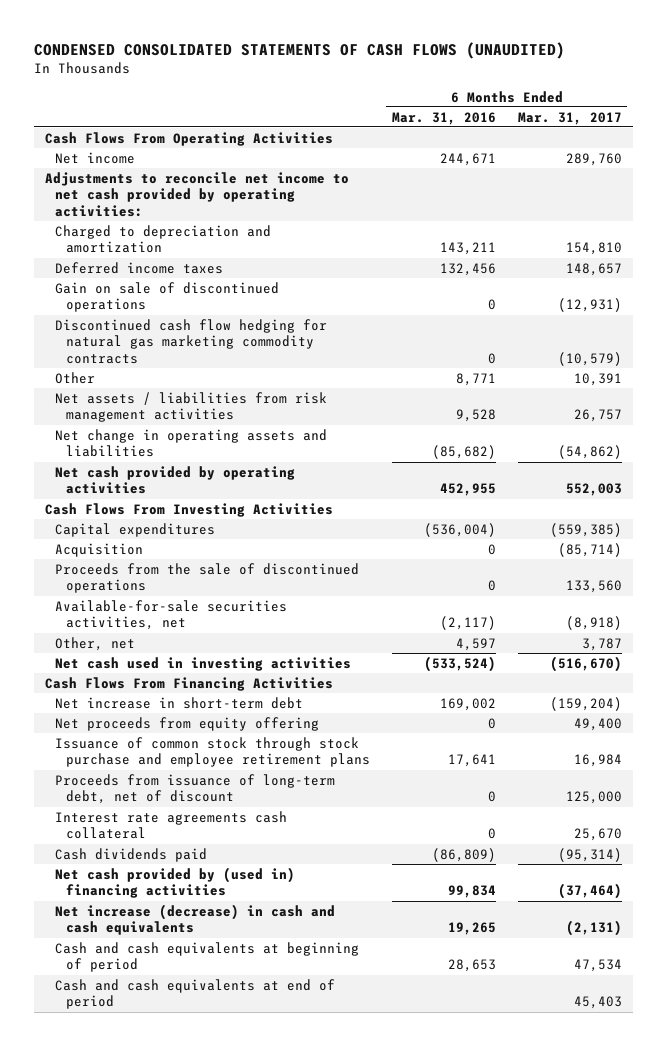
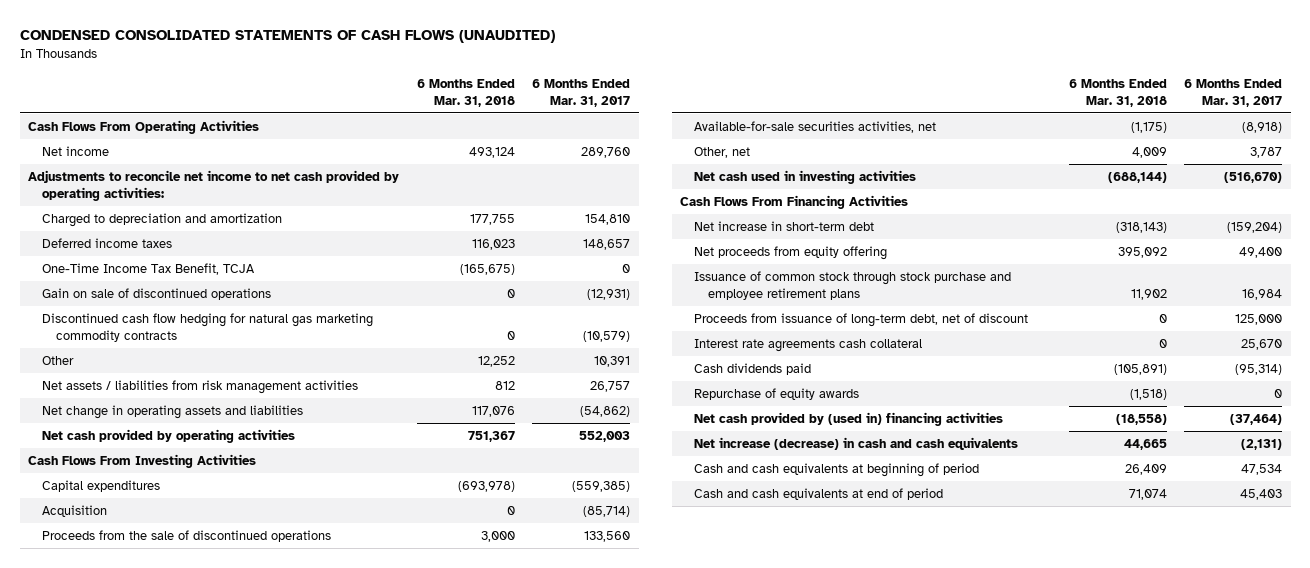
[391,111,496,125] Mar. 31, 2016 -> none
none -> [416,78,515,107] 6 Months Ended Mar. 31, 2018
none -> [42,262,256,275] One-Time Income Tax Benefit, TCJA
none -> [694,387,860,400] Repurchase of equity awards

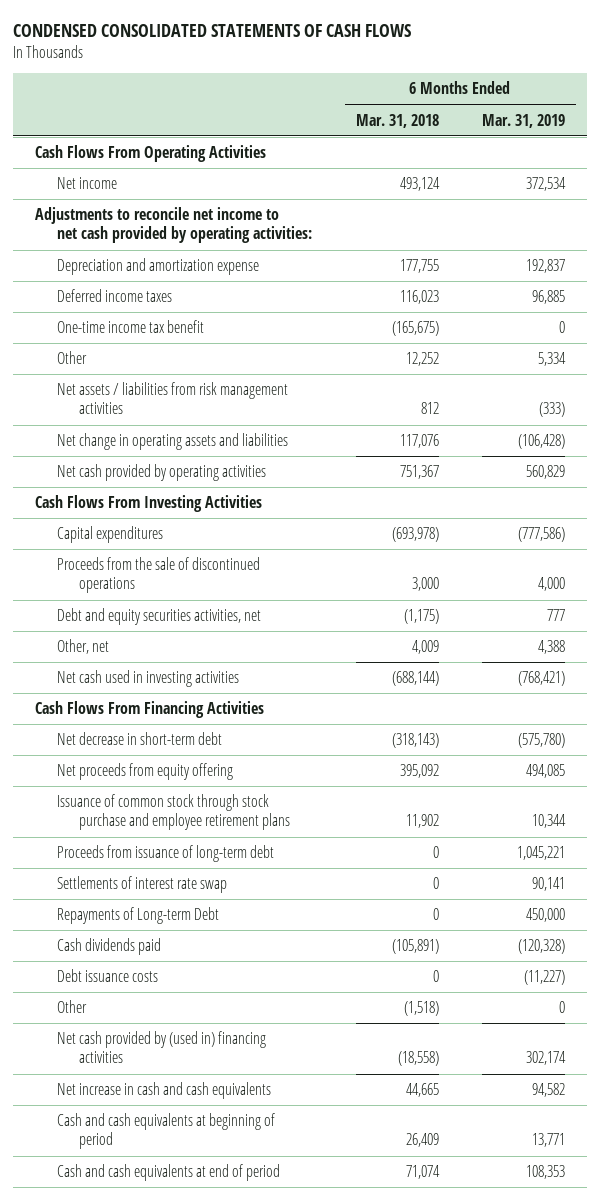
[19,29,555,43] CONDENSED CONSOLIDATED STATEMENTS OF CASH FLOWS (UNAUDITED) -> [12,23,411,37] CONDENSED CONSOLIDATED STATEMENTS OF CASH FLOWS
[532,78,631,107] 6 Months Ended Mar. 31, 2017 -> none
none -> [482,113,566,128] Mar. 31, 2019
[42,212,283,227] Charged to depreciation and amortization -> [56,258,259,276] Depreciation and amortization expense
[42,287,272,300] Gain on sale of discontinued operations -> none
[42,312,374,342] Discontinued cash flow hedging for natural gas marketing commodity contracts -> none
[42,262,256,275] One-Time Income Tax Benefit, TCJA -> [56,320,204,334] One-time income tax benefit
[42,504,108,517] Acquisition -> none
[694,120,937,133] Available-for-sale securities activities, net -> [56,608,261,626] Debt and equity securities activities, net
[694,220,875,231] Net increase in short-term debt -> [56,732,222,746] Net decrease in short-term debt
[694,338,923,352] Interest rate agreements cash collateral -> none
[694,312,1029,327] Proceeds from issuance of long-term debt, net of discount -> [56,845,274,863] Proceeds from issuance of long-term debt
none -> [56,876,227,894] Settlements of interest rate swap
none -> [56,907,219,925] Repayments of Long-term Debt
none -> [56,969,158,983] Debt issuance costs
[694,387,860,400] Repurchase of equity awards -> [56,1000,87,1014] Other
[694,436,1019,450] Net increase (decrease) in cash and cash equivalents -> [56,1082,271,1100] Net increase in cash and cash equivalents

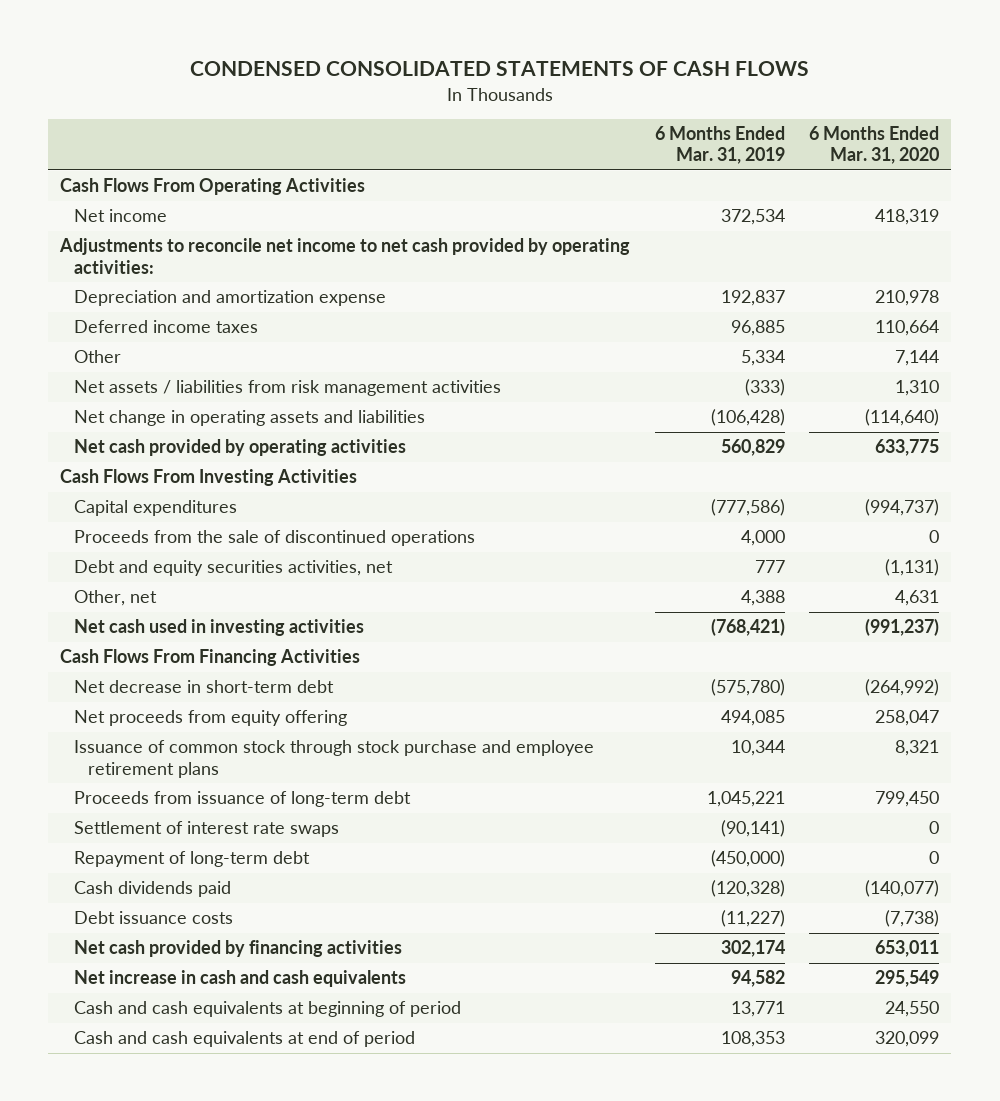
[355,113,439,128] Mar. 31, 2018 -> none
none -> [809,125,940,165] 6 Months Ended Mar. 31, 2020
[56,320,204,334] One-time income tax benefit -> none
[56,876,227,894] Settlements of interest rate swap -> [74,821,340,838] Settlement of interest rate swaps
[532,877,566,892] 90,141 -> [720,820,785,838] (90,141)
[56,907,219,925] Repayments of Long-term Debt -> [74,851,311,868] Repayment of long-term debt
[526,908,566,923] 450,000 -> [710,850,785,868] (450,000)
[56,1000,87,1014] Other -> none
[56,1031,266,1064] Net cash provided by (used in) financing activities -> [74,940,403,958] Net cash provided by financing activities

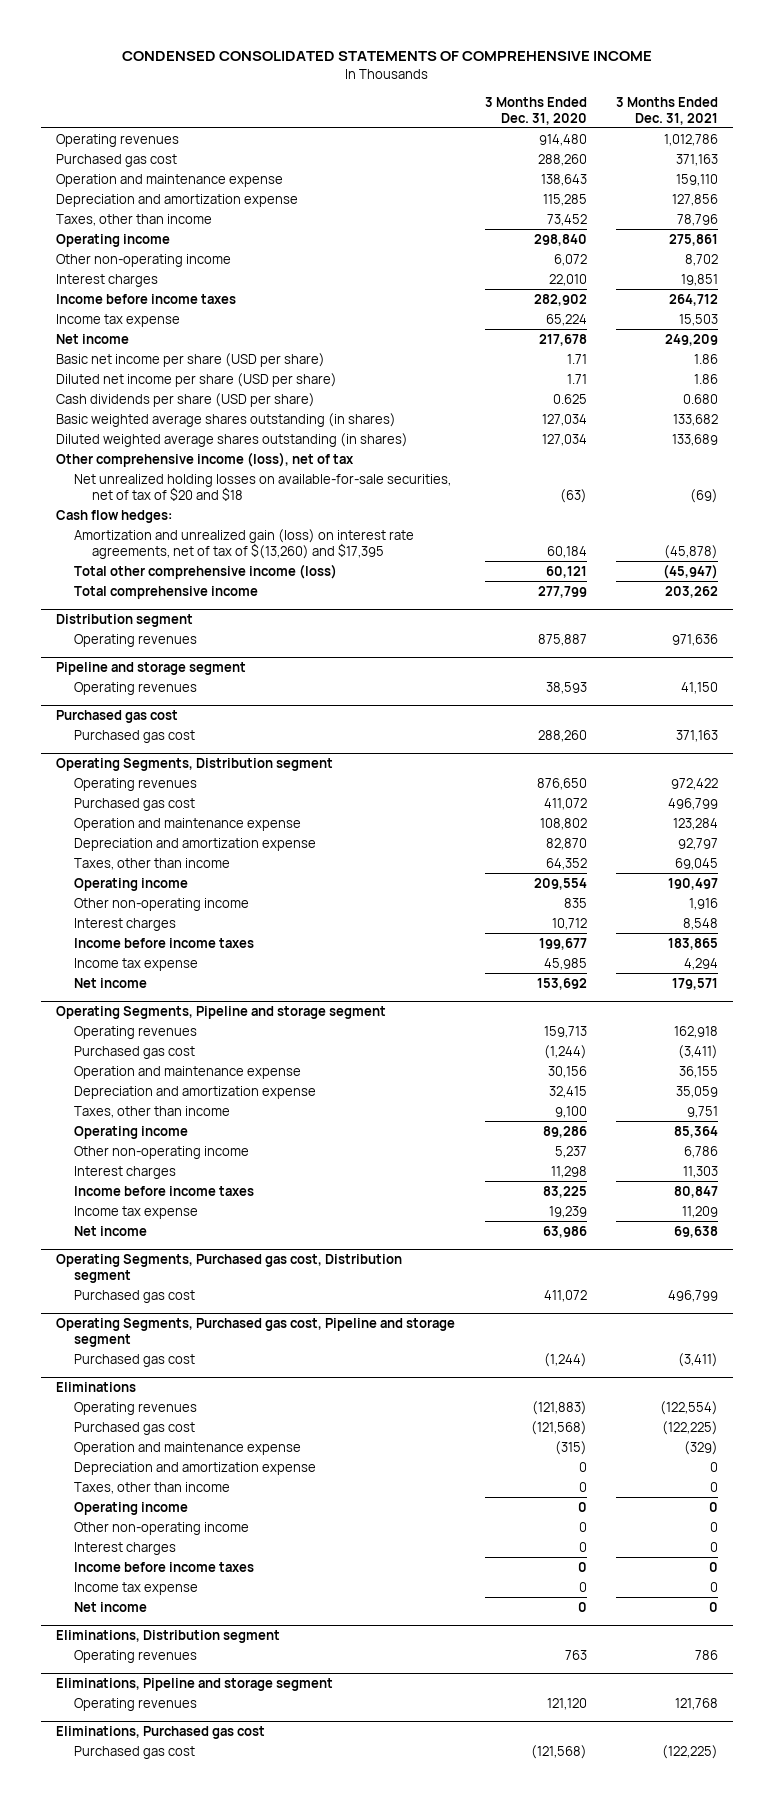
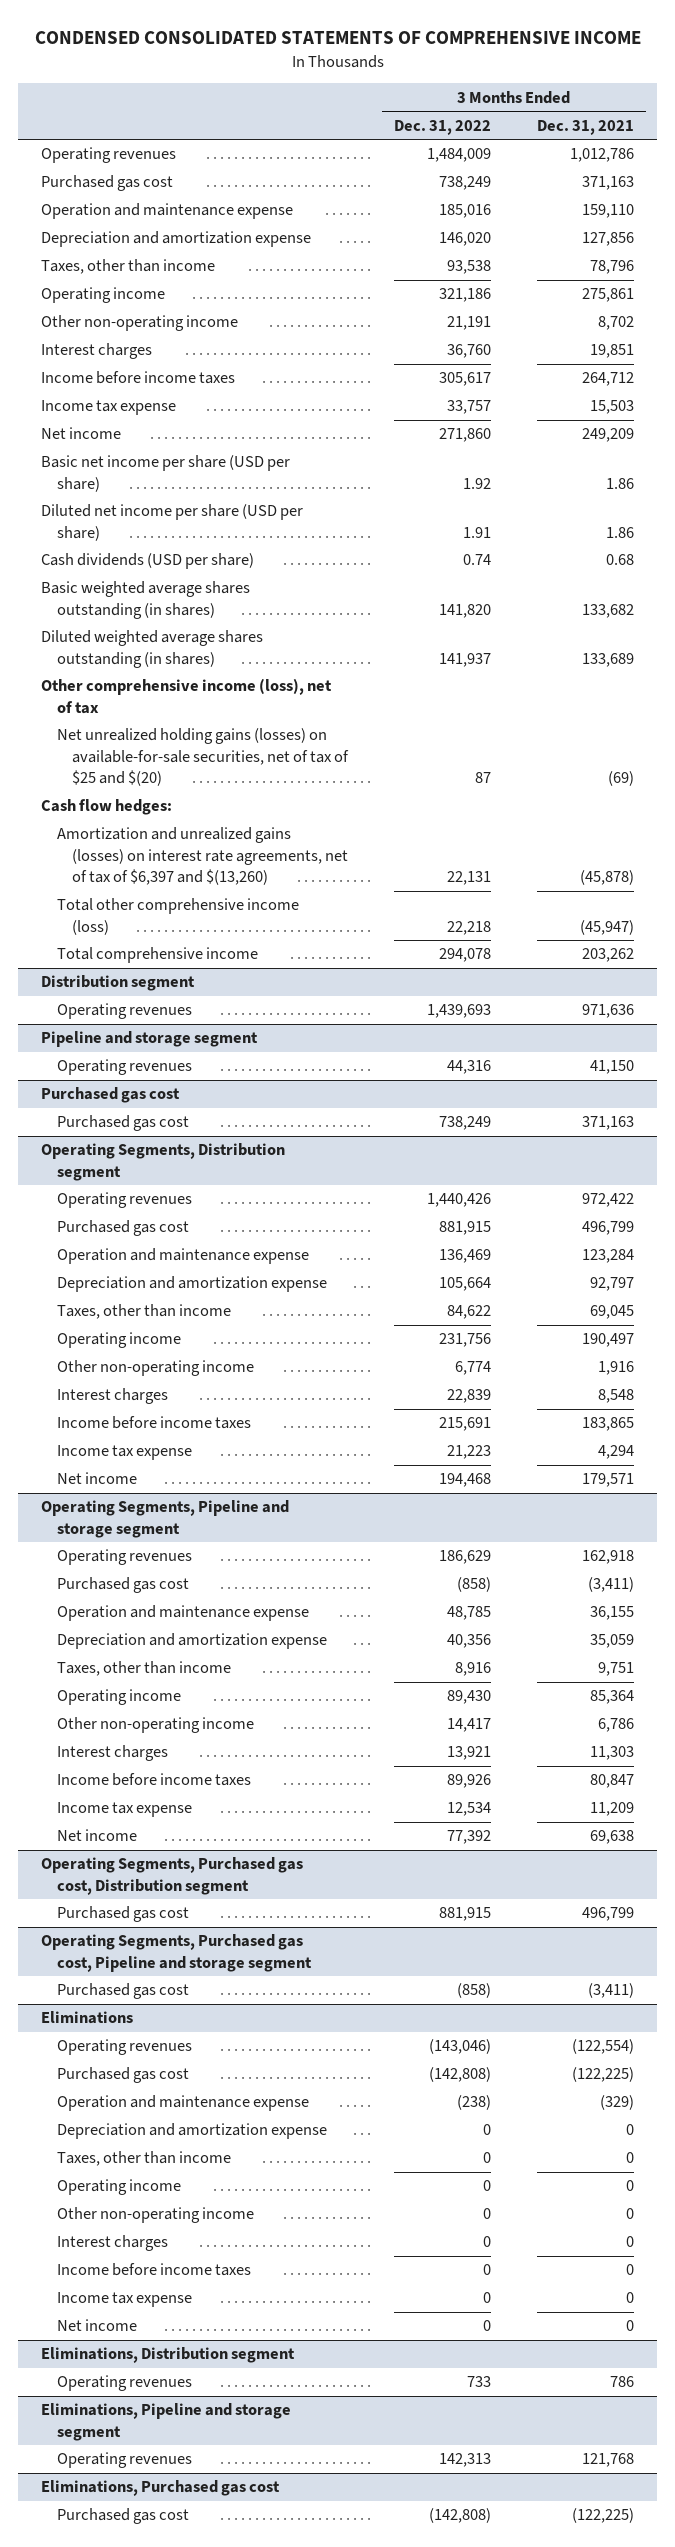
[484,96,587,125] 3 Months Ended Dec. 31, 2020 -> none
none -> [393,119,491,135] Dec. 31, 2022
[55,392,315,407] Cash dividends per share (USD per share) -> [41,553,255,570] Cash dividends (USD per share)
[683,393,719,404] 0.680 -> [606,554,635,566] 0.68
[73,473,451,501] Net unrealized holding losses on available-for-sale securities, net of tax of $20 and $18 -> [56,728,349,787] Net unrealized holding gains (losses) on available-for-sale securities, net of tax of $25 and $(20)
[73,528,414,559] Amortization and unrealized gain (loss) on interest rate agreements, net of tax of $(13,260) and $17,395 -> [56,827,348,886] Amortization and unrealized gains (losses) on interest rate agreements, net of tax of $6,397 and $(13,260)

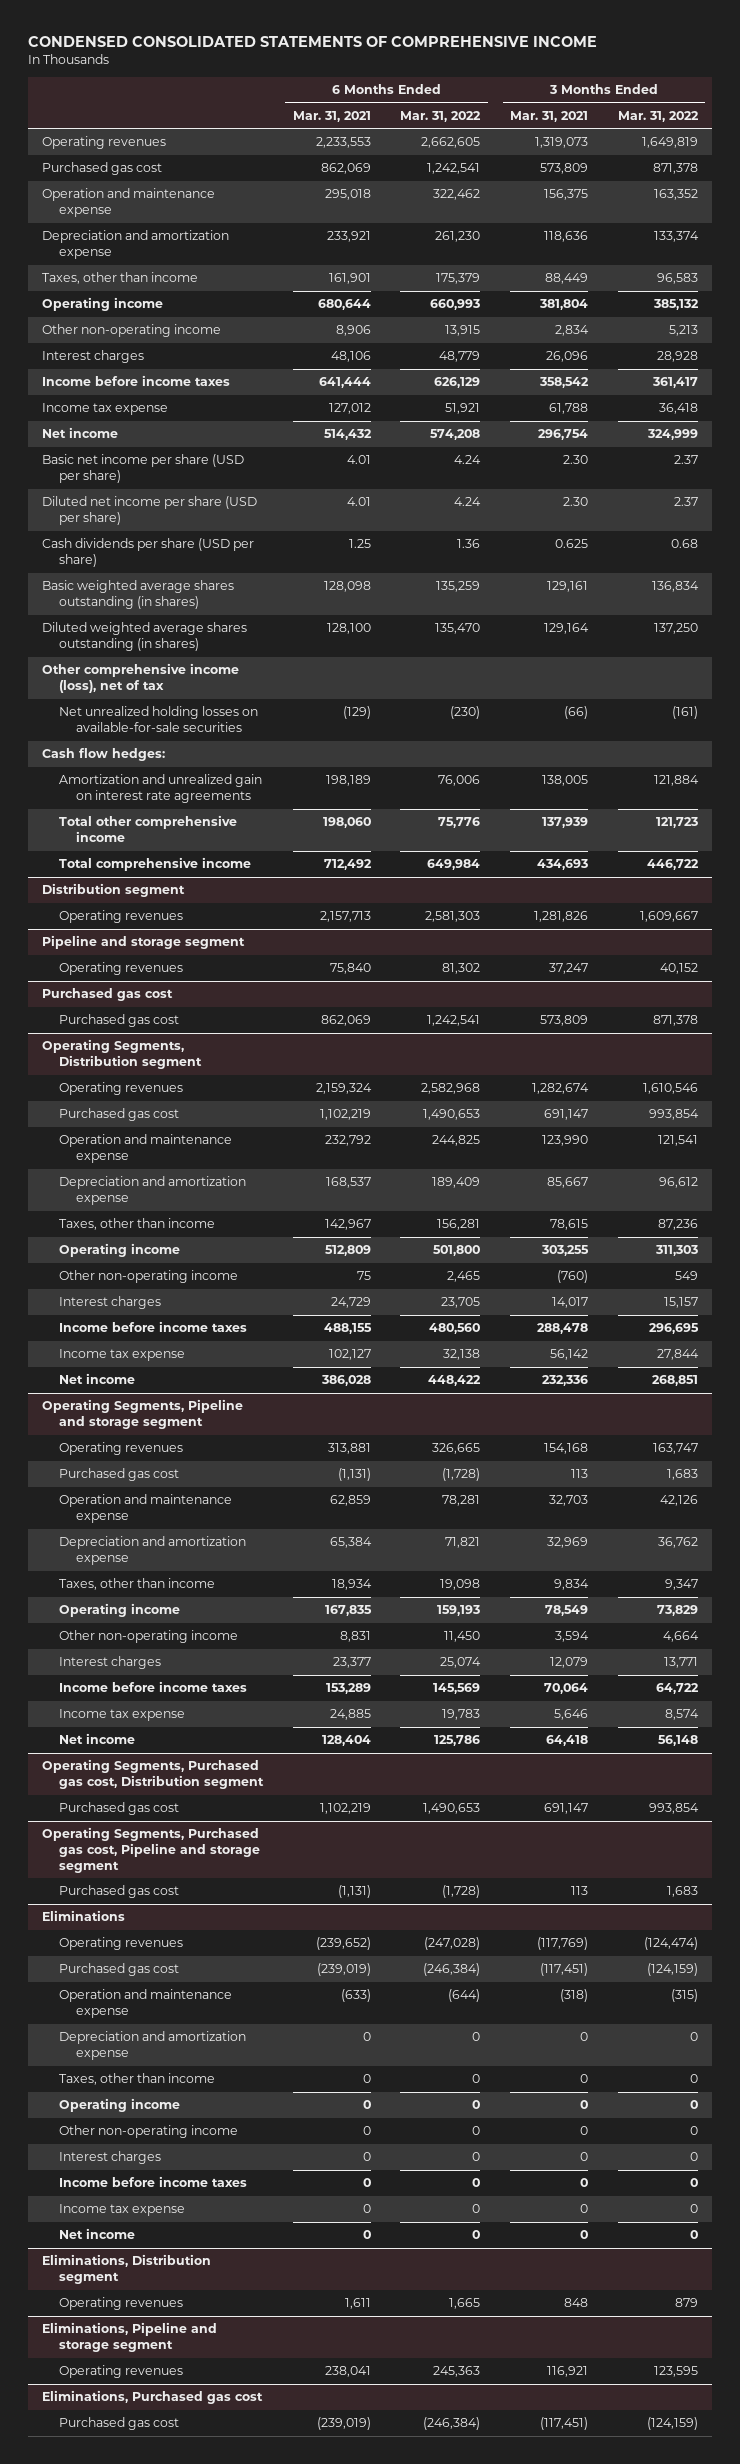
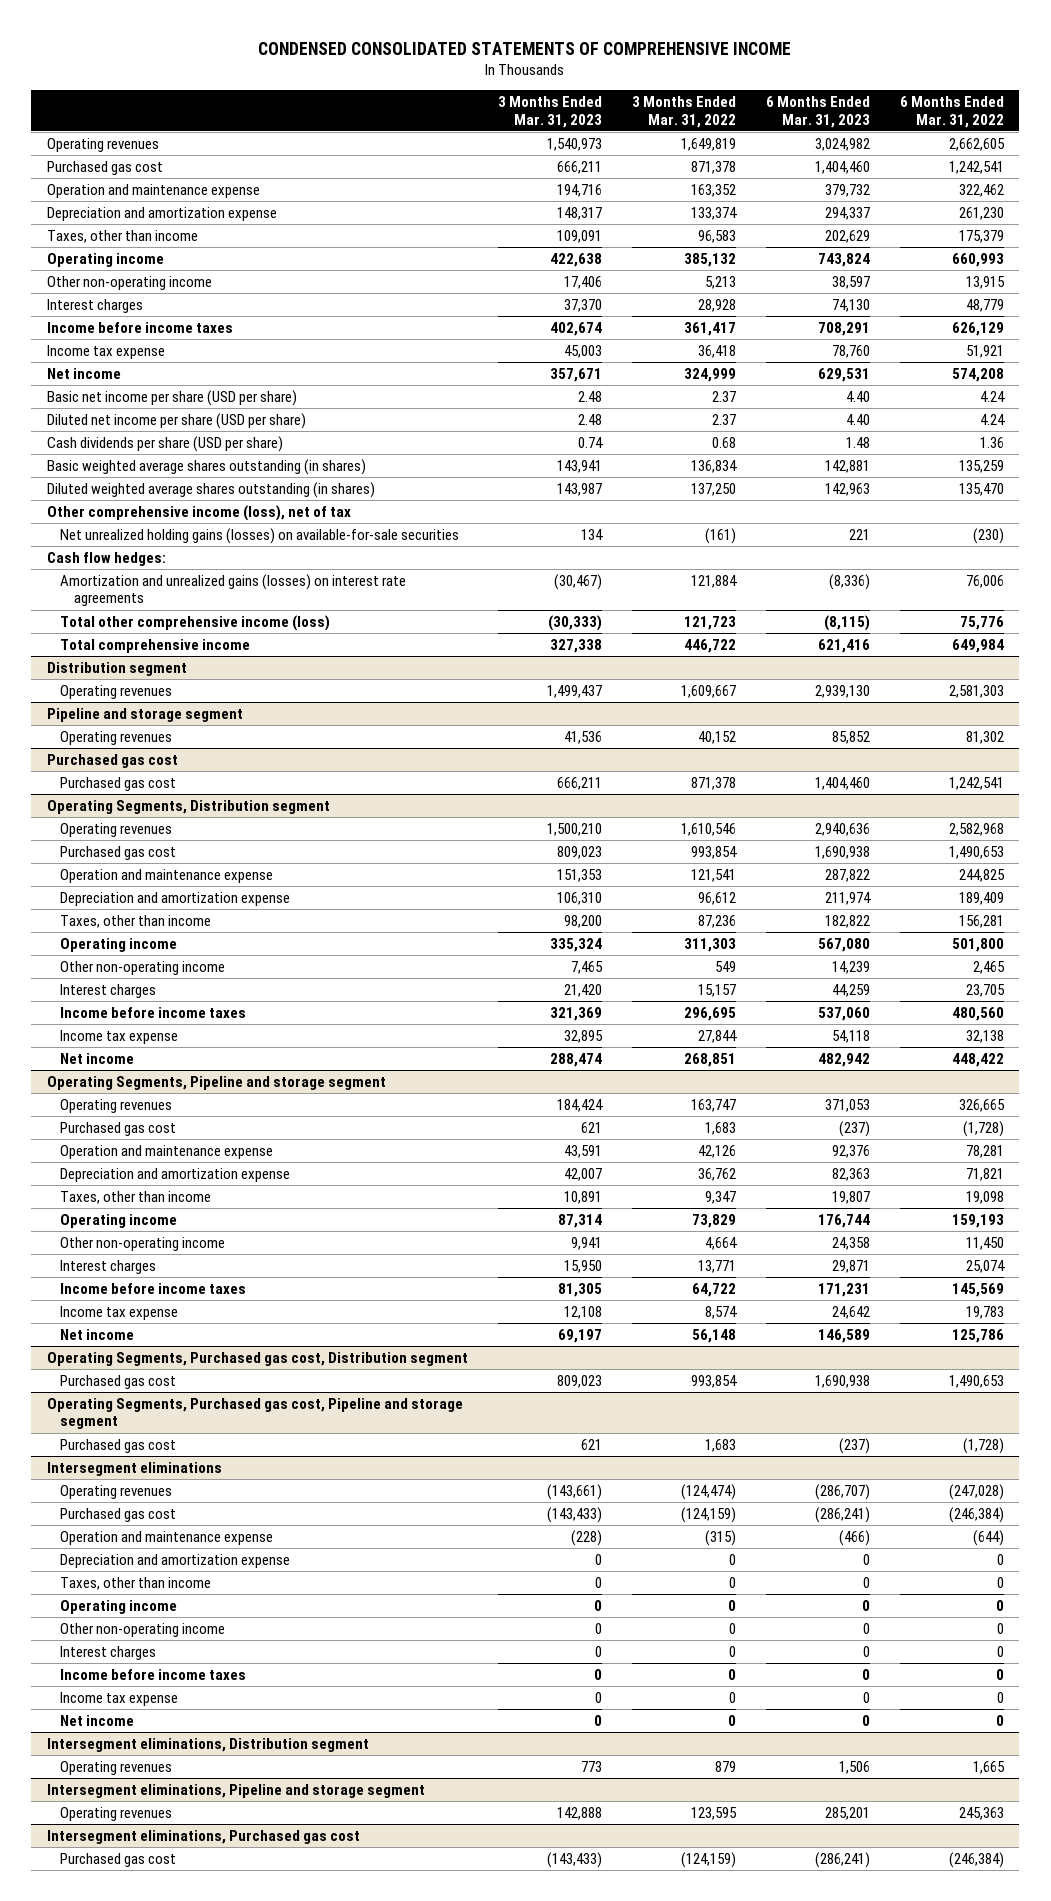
[292,110,371,122] Mar. 31, 2021 -> none
[509,110,588,122] Mar. 31, 2021 -> none
none -> [497,95,602,128] 3 Months Ended Mar. 31, 2023
none -> [766,95,871,128] 6 Months Ended Mar. 31, 2023
[59,706,259,733] Net unrealized holding losses on available-for-sale securities -> [60,527,460,544] Net unrealized holding gains (losses) on available-for-sale securities
[59,774,263,804] Amortization and unrealized gain on interest rate agreements -> [60,573,407,607] Amortization and unrealized gains (losses) on interest rate agreements
[59,815,238,843] Total other comprehensive income -> [60,614,331,631] Total other comprehensive income (loss)
[42,1910,126,1922] Eliminations -> [46,1461,222,1476] Intersegment eliminations
[42,2254,212,2285] Eliminations, Distribution segment -> [46,1737,369,1752] Intersegment eliminations, Distribution segment
[42,2322,218,2353] Eliminations, Pipeline and storage segment -> [46,1783,425,1798] Intersegment eliminations, Pipeline and storage segment
[42,2390,264,2405] Eliminations, Purchased gas cost -> [46,1829,360,1844] Intersegment eliminations, Purchased gas cost

